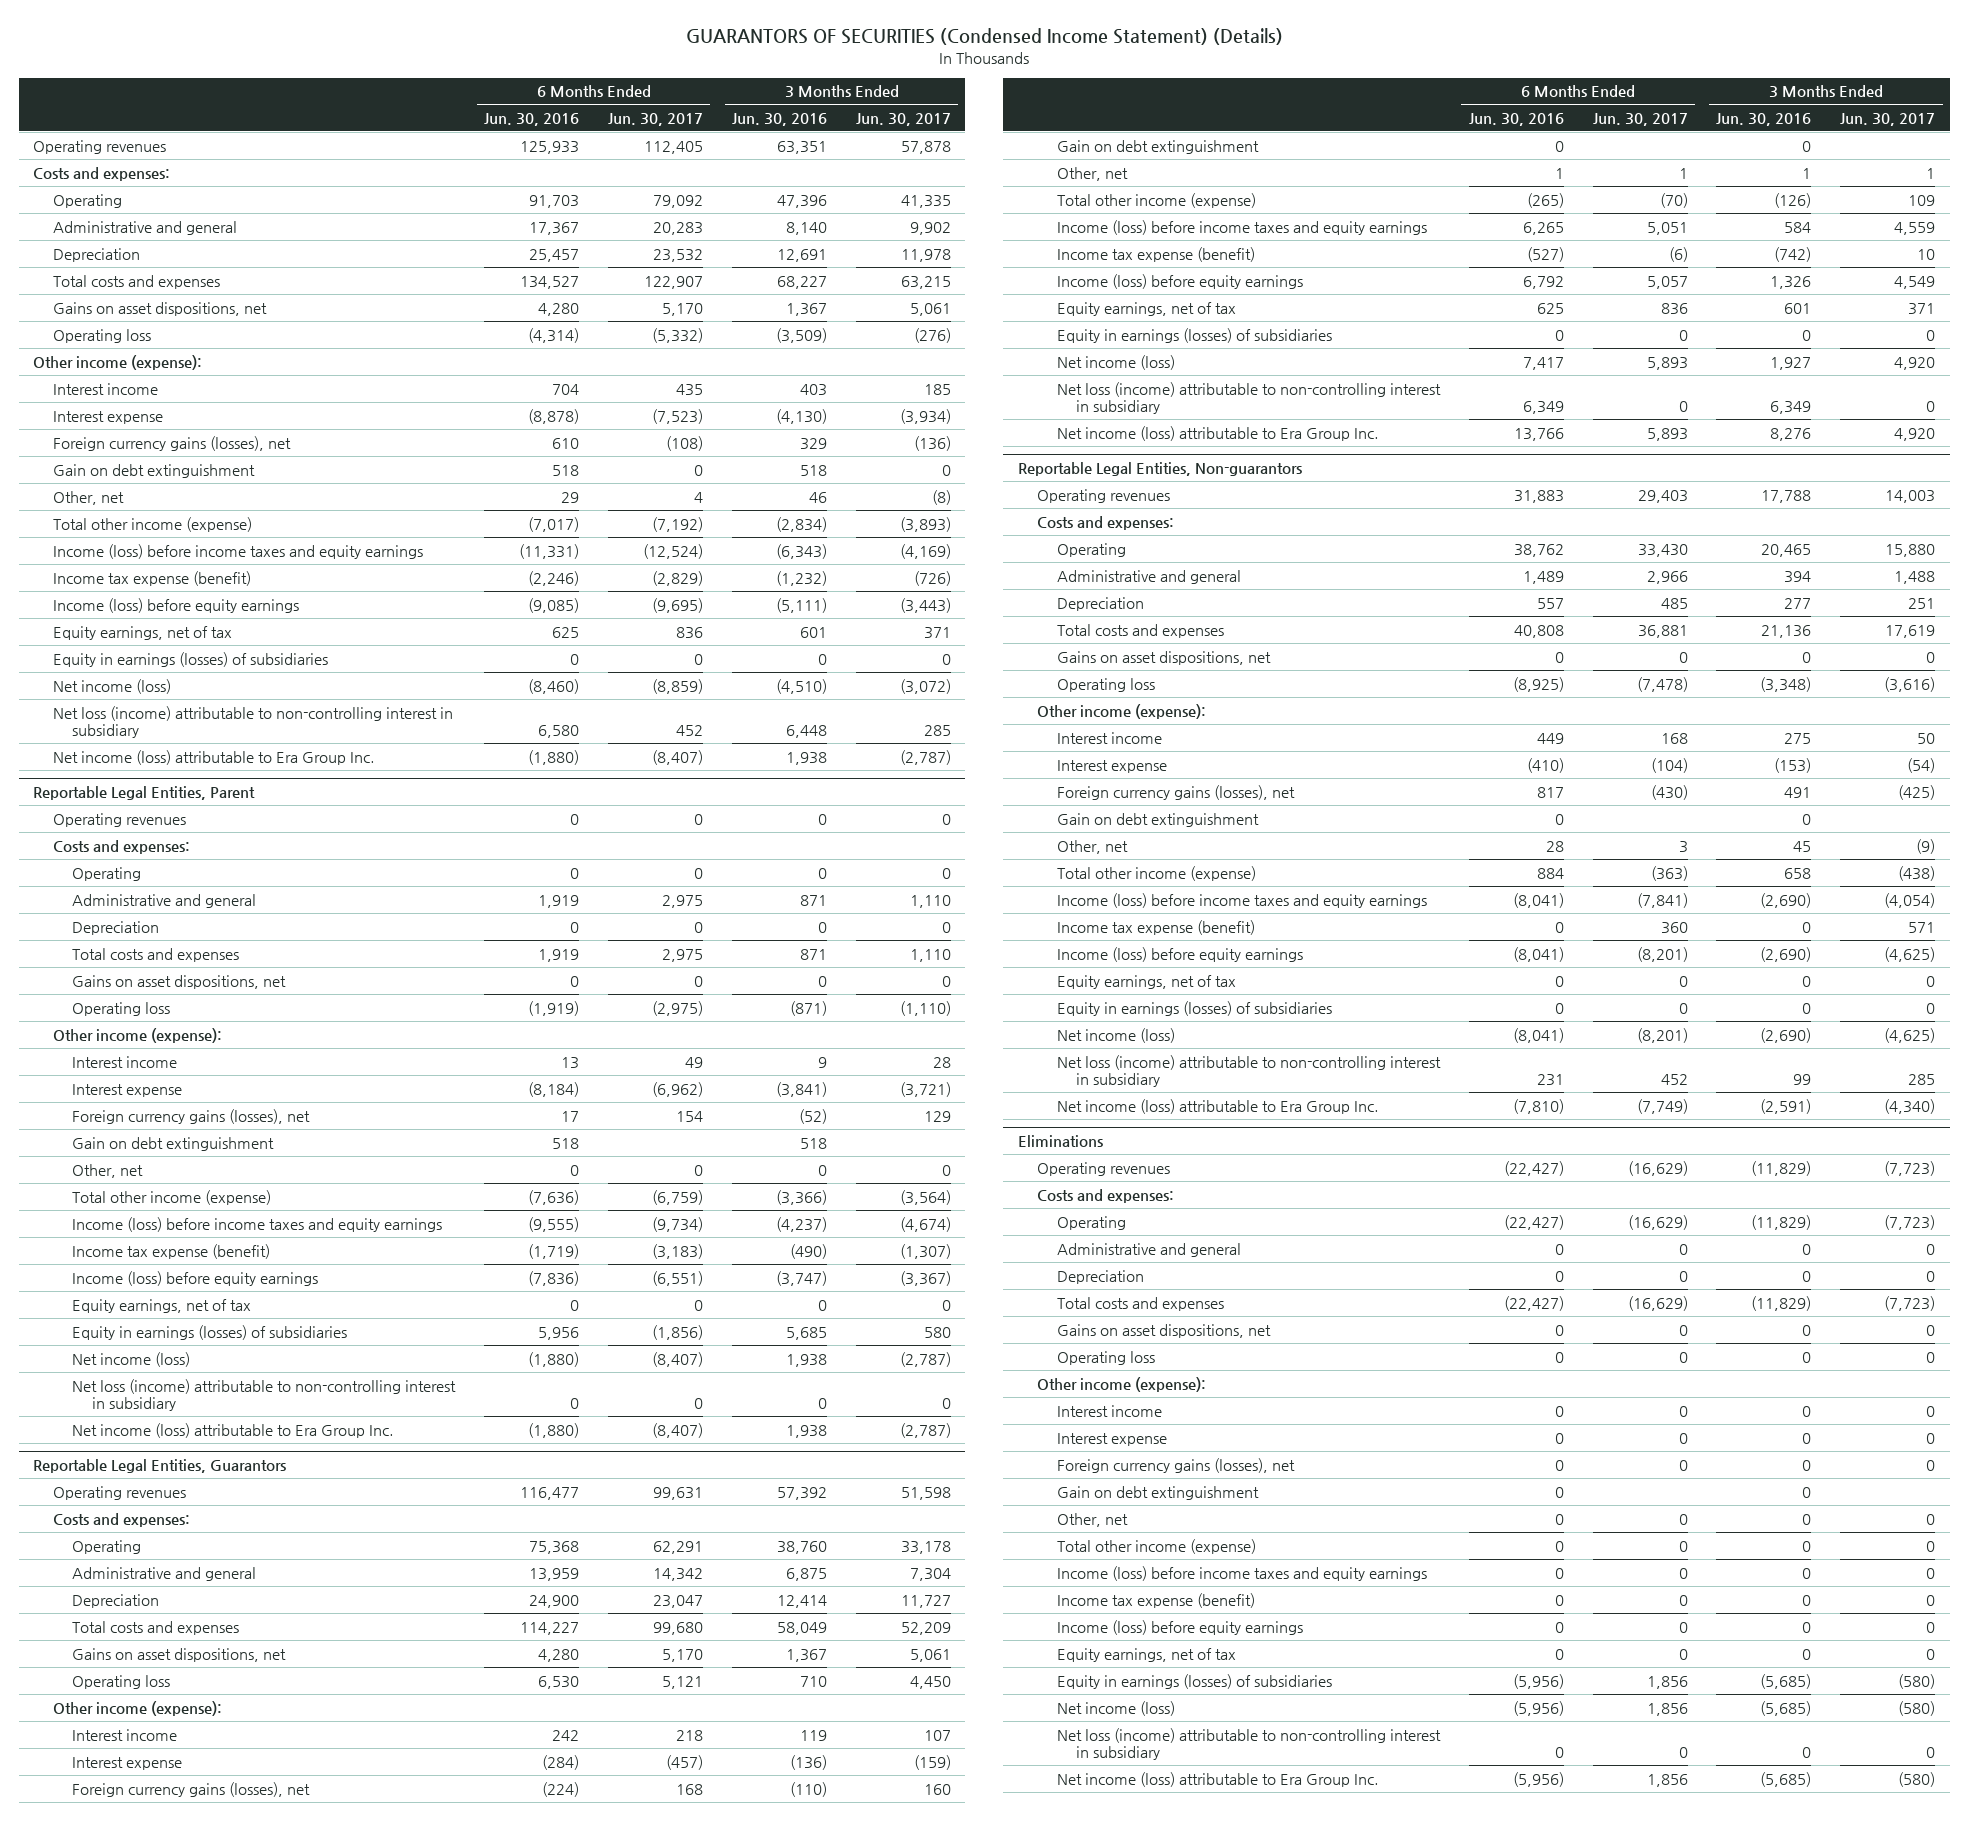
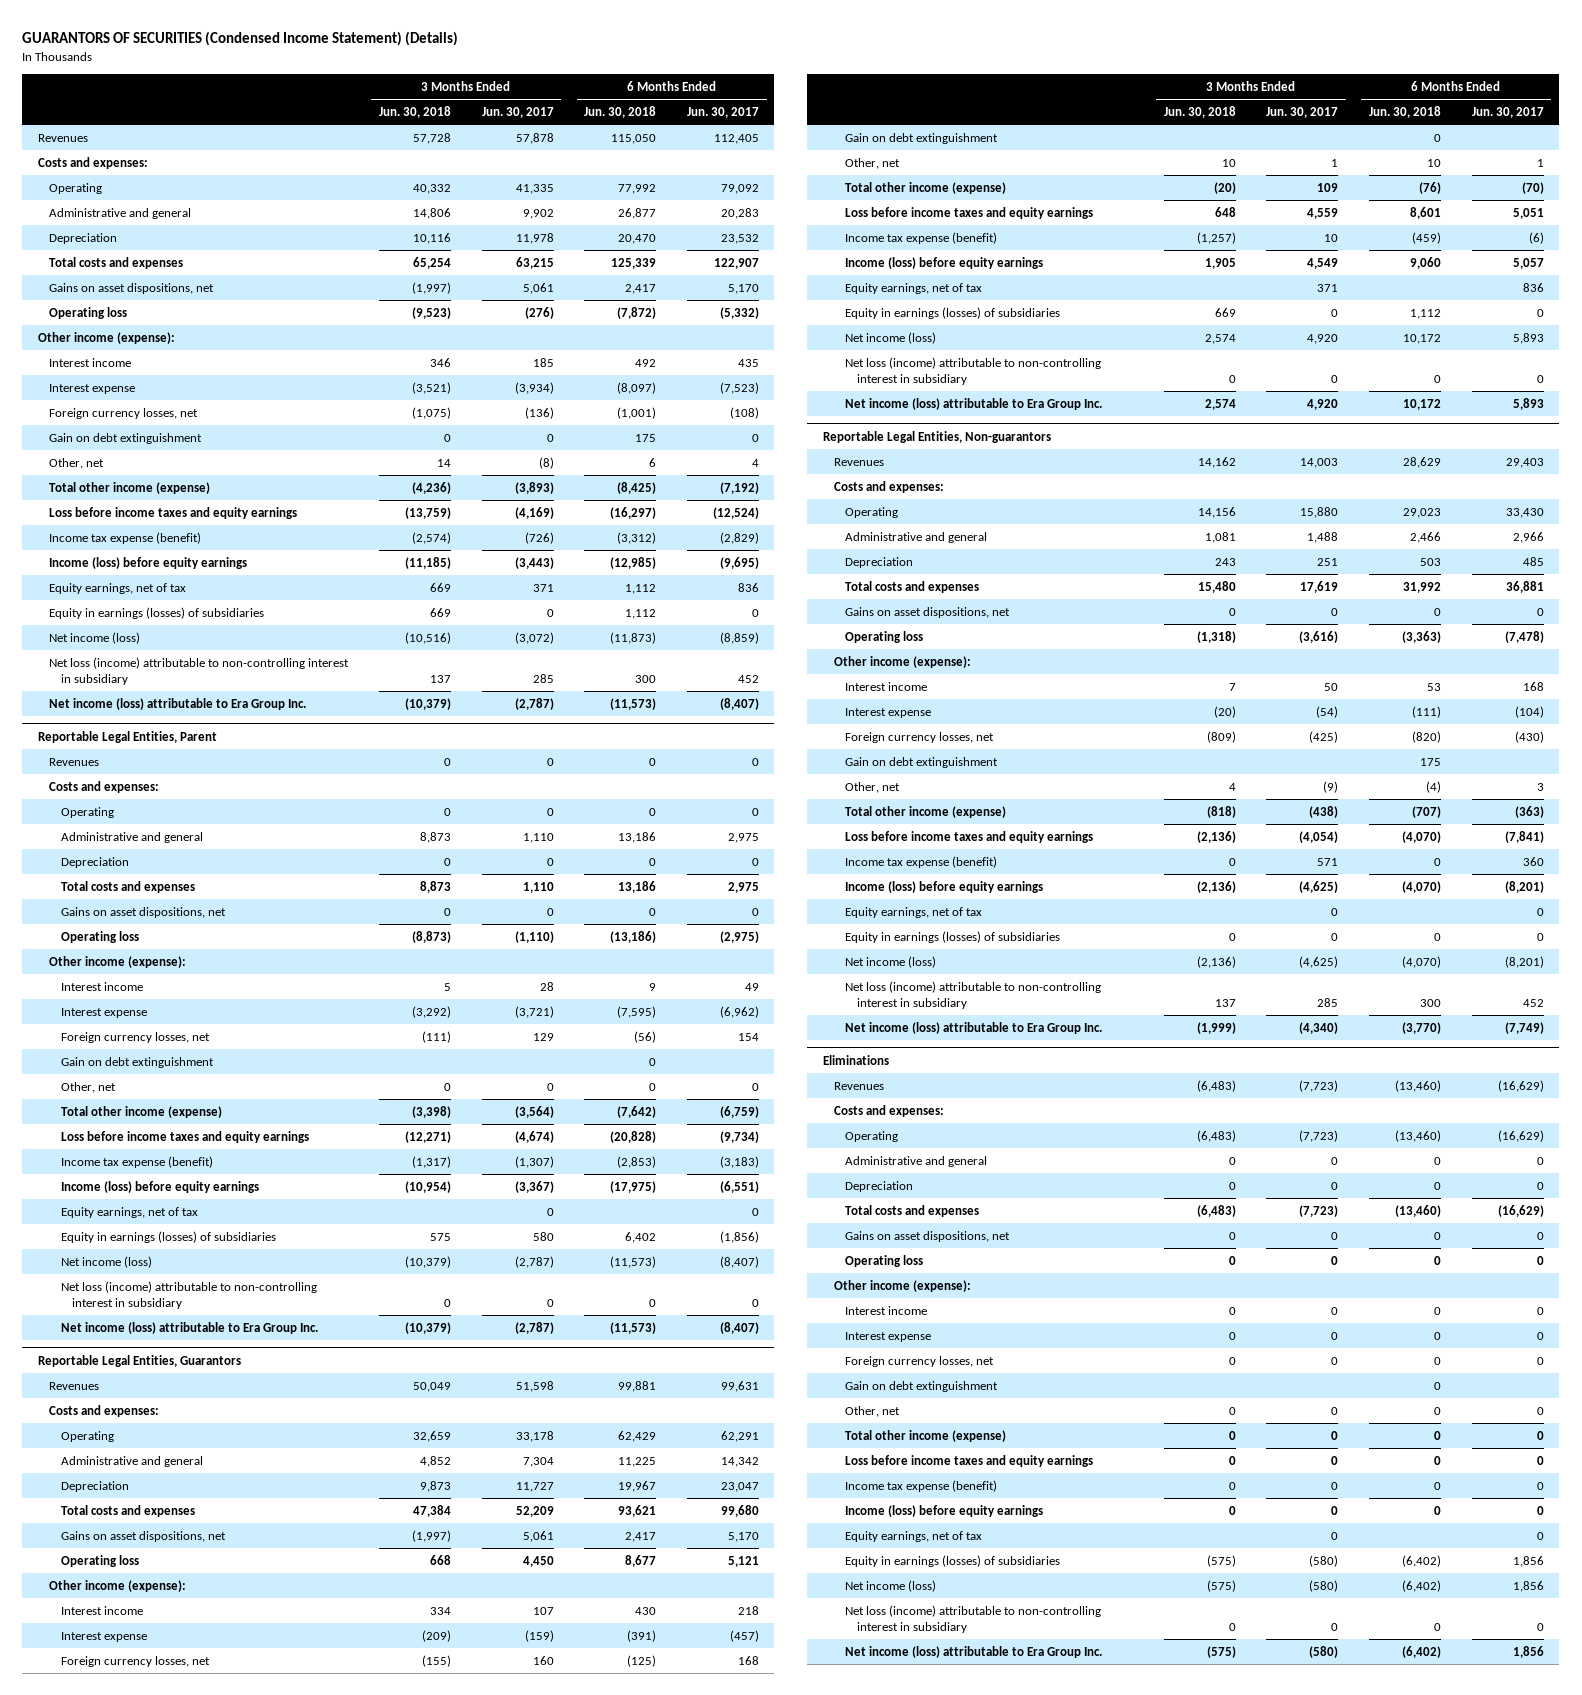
[484,112,580,126] Jun. 30, 2016 -> none
[732,112,828,126] Jun. 30, 2016 -> none
none -> [378,106,451,119] Jun. 30, 2018
none -> [584,106,657,119] Jun. 30, 2018
[33,139,167,154] Operating revenues -> [37,133,88,142] Revenues
[52,435,291,451] Foreign currency gains (losses), net -> [49,407,199,419] Foreign currency losses, net
[52,543,423,559] Income (loss) before income taxes and equity earnings -> [49,506,298,519] Loss before income taxes and equity earnings
[52,812,186,827] Operating revenues -> [49,757,100,766] Revenues
[72,1108,311,1124] Foreign currency gains (losses), net -> [60,1031,210,1043] Foreign currency losses, net
[72,1216,443,1232] Income (loss) before income taxes and equity earnings -> [60,1130,309,1143] Loss before income taxes and equity earnings
[52,1485,186,1500] Operating revenues -> [49,1381,100,1390] Revenues
[72,1781,311,1797] Foreign currency gains (losses), net -> [60,1655,210,1667] Foreign currency losses, net
[1056,219,1427,235] Income (loss) before income taxes and equity earnings -> [845,206,1094,219] Loss before income taxes and equity earnings
[1037,488,1171,503] Operating revenues -> [833,457,884,466] Revenues
[1056,784,1295,800] Foreign currency gains (losses), net -> [845,731,995,743] Foreign currency losses, net
[1056,892,1427,908] Income (loss) before income taxes and equity earnings -> [845,830,1094,843] Loss before income taxes and equity earnings
[1037,1161,1171,1176] Operating revenues -> [833,1081,884,1090] Revenues
[1056,1457,1295,1473] Foreign currency gains (losses), net -> [845,1355,995,1367] Foreign currency losses, net
[1056,1565,1427,1581] Income (loss) before income taxes and equity earnings -> [845,1454,1094,1467] Loss before income taxes and equity earnings

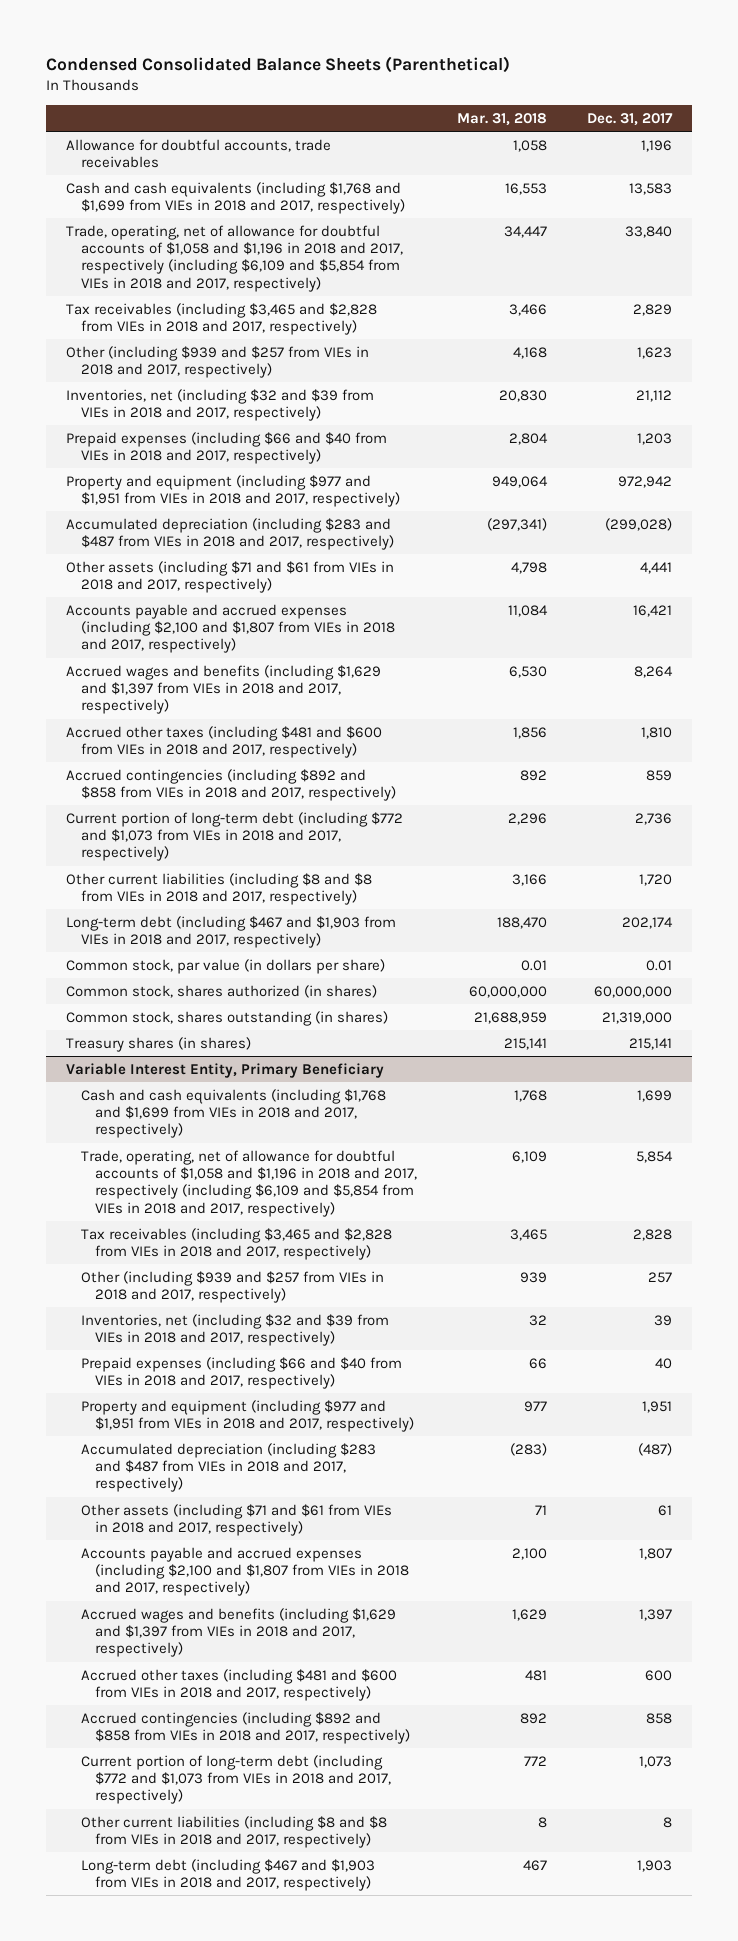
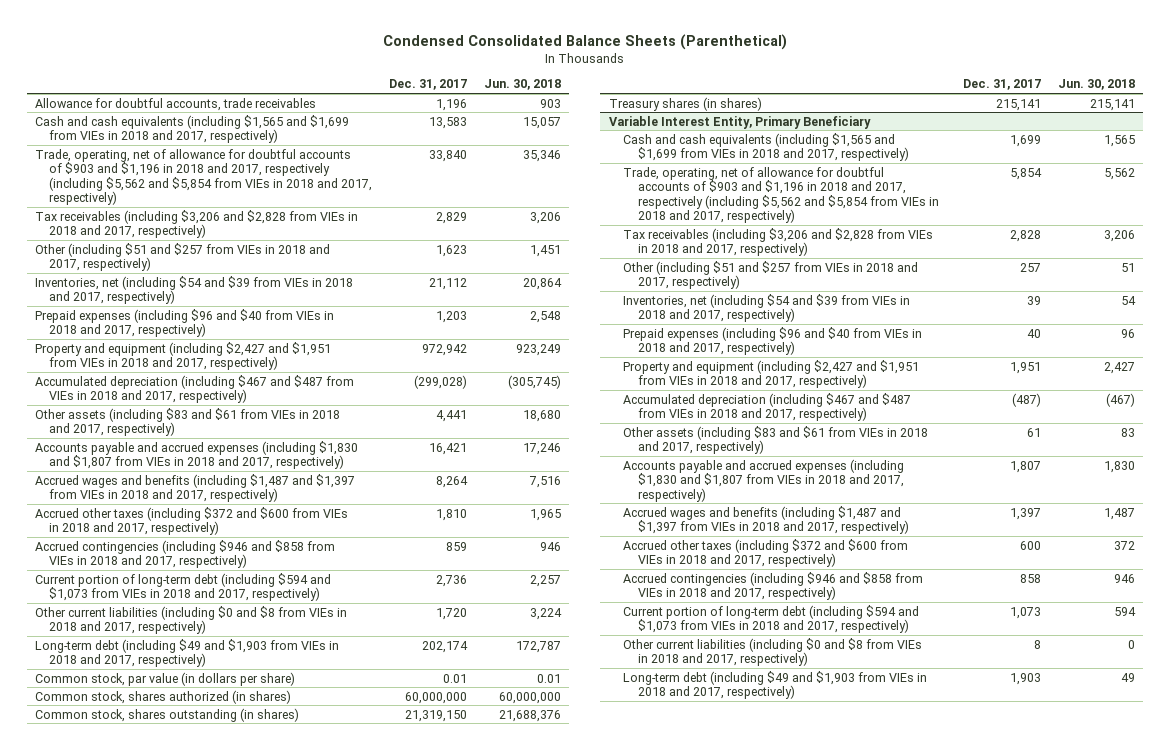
[457,112,548,126] Mar. 31, 2018 -> none
none -> [483,79,561,91] Jun. 30, 2018
[66,181,405,215] Cash and cash equivalents (including $1,768 and $1,699 from VIEs in 2018 and 2017, respectively) -> [34,114,349,144] Cash and cash equivalents (including $1,565 and $1,699 from VIEs in 2018 and 2017, respectively)
[66,224,403,292] Trade, operating, net of allowance for doubtful accounts of $1,058 and $1,196 in 2018 and 2017, respectively (including $6,109 and $5,854 from VIEs in 2018 and 2017, respectively) -> [34,148,373,206] Trade, operating, net of allowance for doubtful accounts of $903 and $1,196 in 2018 and 2017, respectively (including $5,562 and $5,854 from VIEs in 2018 and 2017, respectively)
[66,302,378,336] Tax receivables (including $3,465 and $2,828 from VIEs in 2018 and 2017, respectively) -> [34,209,358,239] Tax receivables (including $3,206 and $2,828 from VIEs in 2018 and 2017, respectively)
[66,345,370,379] Other (including $939 and $257 from VIEs in 2018 and 2017, respectively) -> [34,242,330,272] Other (including $51 and $257 from VIEs in 2018 and 2017, respectively)
[66,388,375,422] Inventories, net (including $32 and $39 from VIEs in 2018 and 2017, respectively) -> [34,275,353,305] Inventories, net (including $54 and $39 from VIEs in 2018 and 2017, respectively)
[66,431,388,465] Prepaid expenses (including $66 and $40 from VIEs in 2018 and 2017, respectively) -> [34,308,334,338] Prepaid expenses (including $96 and $40 from VIEs in 2018 and 2017, respectively)
[66,474,400,508] Property and equipment (including $977 and $1,951 from VIEs in 2018 and 2017, respectively) -> [34,341,331,371] Property and equipment (including $2,427 and $1,951 from VIEs in 2018 and 2017, respectively)
[66,517,394,551] Accumulated depreciation (including $283 and $487 from VIEs in 2018 and 2017, respectively) -> [34,374,354,404] Accumulated depreciation (including $467 and $487 from VIEs in 2018 and 2017, respectively)
[66,560,395,594] Other assets (including $71 and $61 from VIEs in 2018 and 2017, respectively) -> [34,407,340,437] Other assets (including $83 and $61 from VIEs in 2018 and 2017, respectively)
[66,603,395,654] Accounts payable and accrued expenses (including $2,100 and $1,807 from VIEs in 2018 and 2017, respectively) -> [34,440,358,470] Accounts payable and accrued expenses (including $1,830 and $1,807 from VIEs in 2018 and 2017, respectively)
[66,664,382,715] Accrued wages and benefits (including $1,629 and $1,397 from VIEs in 2018 and 2017, respectively) -> [34,473,355,503] Accrued wages and benefits (including $1,487 and $1,397 from VIEs in 2018 and 2017, respectively)
[66,725,383,759] Accrued other taxes (including $481 and $600 from VIEs in 2018 and 2017, respectively) -> [34,506,348,536] Accrued other taxes (including $372 and $600 from VIEs in 2018 and 2017, respectively)
[66,768,396,802] Accrued contingencies (including $892 and $858 from VIEs in 2018 and 2017, respectively) -> [34,539,335,569] Accrued contingencies (including $946 and $858 from VIEs in 2018 and 2017, respectively)
[66,811,404,862] Current portion of long-term debt (including $772 and $1,073 from VIEs in 2018 and 2017, respectively) -> [34,572,331,602] Current portion of long-term debt (including $594 and $1,073 from VIEs in 2018 and 2017, respectively)
[66,872,373,906] Other current liabilities (including $8 and $8 from VIEs in 2018 and 2017, respectively) -> [34,605,347,635] Other current liabilities (including $0 and $8 from VIEs in 2018 and 2017, respectively)
[66,915,397,949] Long-term debt (including $467 and $1,903 from VIEs in 2018 and 2017, respectively) -> [34,638,339,668] Long-term debt (including $49 and $1,903 from VIEs in 2018 and 2017, respectively)
[602,1011,673,1024] 21,319,000 -> [405,709,468,722] 21,319,150
[80,1088,386,1139] Cash and cash equivalents (including $1,768 and $1,699 from VIEs in 2018 and 2017, respectively) -> [623,132,909,162] Cash and cash equivalents (including $1,565 and $1,699 from VIEs in 2018 and 2017, respectively)
[80,1149,418,1217] Trade, operating, net of allowance for doubtful accounts of $1,058 and $1,196 in 2018 and 2017, respectively (including $6,109 and $5,854 from VIEs in 2018 and 2017, respectively) -> [623,166,939,224] Trade, operating, net of allowance for doubtful accounts of $903 and $1,196 in 2018 and 2017, respectively (including $5,562 and $5,854 from VIEs in 2018 and 2017, respectively)
[80,1227,392,1261] Tax receivables (including $3,465 and $2,828 from VIEs in 2018 and 2017, respectively) -> [623,227,934,257] Tax receivables (including $3,206 and $2,828 from VIEs in 2018 and 2017, respectively)
[80,1270,384,1304] Other (including $939 and $257 from VIEs in 2018 and 2017, respectively) -> [623,260,919,290] Other (including $51 and $257 from VIEs in 2018 and 2017, respectively)
[80,1313,389,1347] Inventories, net (including $32 and $39 from VIEs in 2018 and 2017, respectively) -> [623,293,911,323] Inventories, net (including $54 and $39 from VIEs in 2018 and 2017, respectively)
[80,1356,402,1390] Prepaid expenses (including $66 and $40 from VIEs in 2018 and 2017, respectively) -> [623,326,923,356] Prepaid expenses (including $96 and $40 from VIEs in 2018 and 2017, respectively)
[80,1399,415,1433] Property and equipment (including $977 and $1,951 from VIEs in 2018 and 2017, respectively) -> [623,359,920,389] Property and equipment (including $2,427 and $1,951 from VIEs in 2018 and 2017, respectively)
[80,1442,376,1493] Accumulated depreciation (including $283 and $487 from VIEs in 2018 and 2017, respectively) -> [623,392,912,422] Accumulated depreciation (including $467 and $487 from VIEs in 2018 and 2017, respectively)
[80,1503,392,1537] Other assets (including $71 and $61 from VIEs in 2018 and 2017, respectively) -> [623,425,929,455] Other assets (including $83 and $61 from VIEs in 2018 and 2017, respectively)
[80,1546,410,1597] Accounts payable and accrued expenses (including $2,100 and $1,807 from VIEs in 2018 and 2017, respectively) -> [623,458,905,502] Accounts payable and accrued expenses (including $1,830 and $1,807 from VIEs in 2018 and 2017, respectively)
[80,1607,396,1658] Accrued wages and benefits (including $1,629 and $1,397 from VIEs in 2018 and 2017, respectively) -> [623,505,909,535] Accrued wages and benefits (including $1,487 and $1,397 from VIEs in 2018 and 2017, respectively)
[80,1668,397,1702] Accrued other taxes (including $481 and $600 from VIEs in 2018 and 2017, respectively) -> [623,538,909,568] Accrued other taxes (including $372 and $600 from VIEs in 2018 and 2017, respectively)
[80,1711,411,1745] Accrued contingencies (including $892 and $858 from VIEs in 2018 and 2017, respectively) -> [623,571,924,601] Accrued contingencies (including $946 and $858 from VIEs in 2018 and 2017, respectively)
[80,1754,392,1805] Current portion of long-term debt (including $772 and $1,073 from VIEs in 2018 and 2017, respectively) -> [623,604,920,634] Current portion of long-term debt (including $594 and $1,073 from VIEs in 2018 and 2017, respectively)
[80,1815,387,1849] Other current liabilities (including $8 and $8 from VIEs in 2018 and 2017, respectively) -> [623,637,923,667] Other current liabilities (including $0 and $8 from VIEs in 2018 and 2017, respectively)
[80,1858,375,1892] Long-term debt (including $467 and $1,903 from VIEs in 2018 and 2017, respectively) -> [623,670,928,700] Long-term debt (including $49 and $1,903 from VIEs in 2018 and 2017, respectively)

